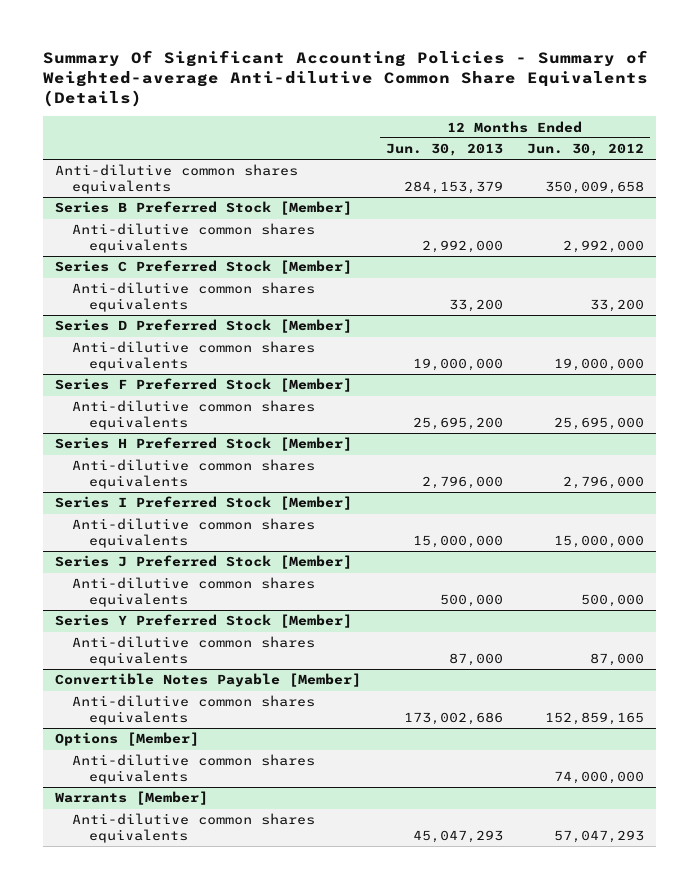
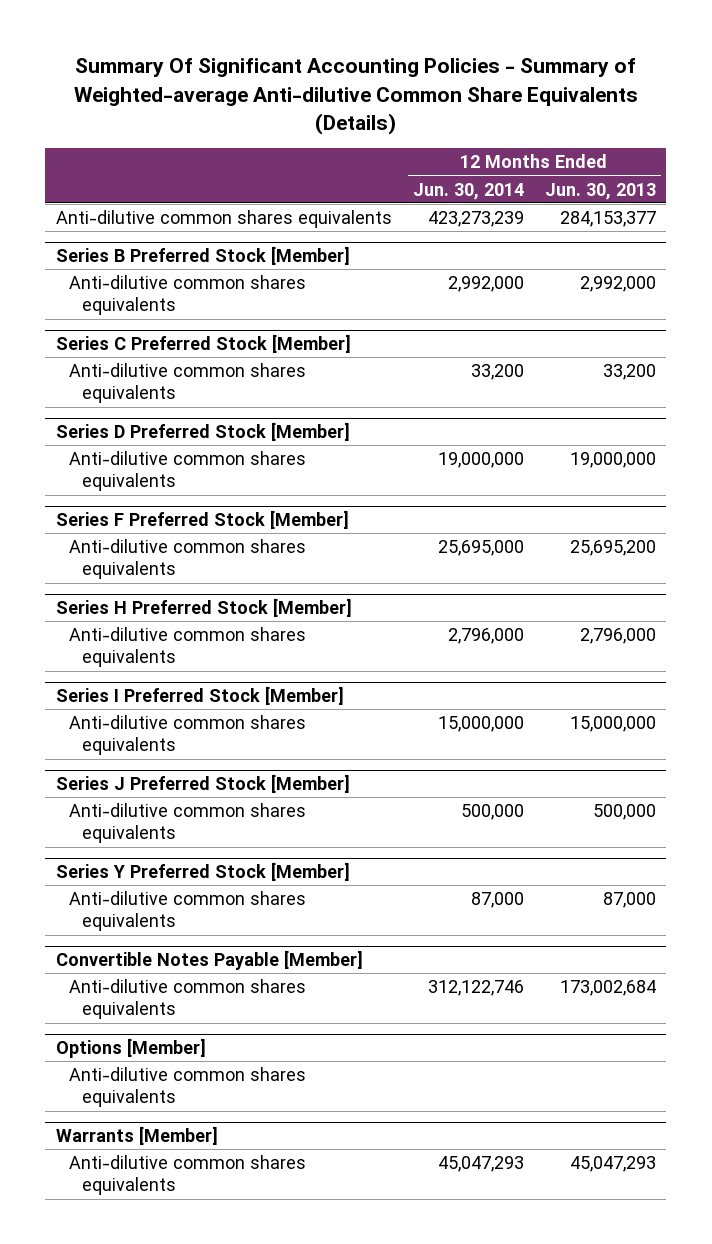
[527,143,645,157] Jun. 30, 2012 -> none
none -> [412,182,524,200] Jun. 30, 2014
[403,180,503,194] 284,153,379 -> [559,211,656,228] 284,153,377
[403,711,503,725] 173,002,686 -> [559,980,656,997] 173,002,684

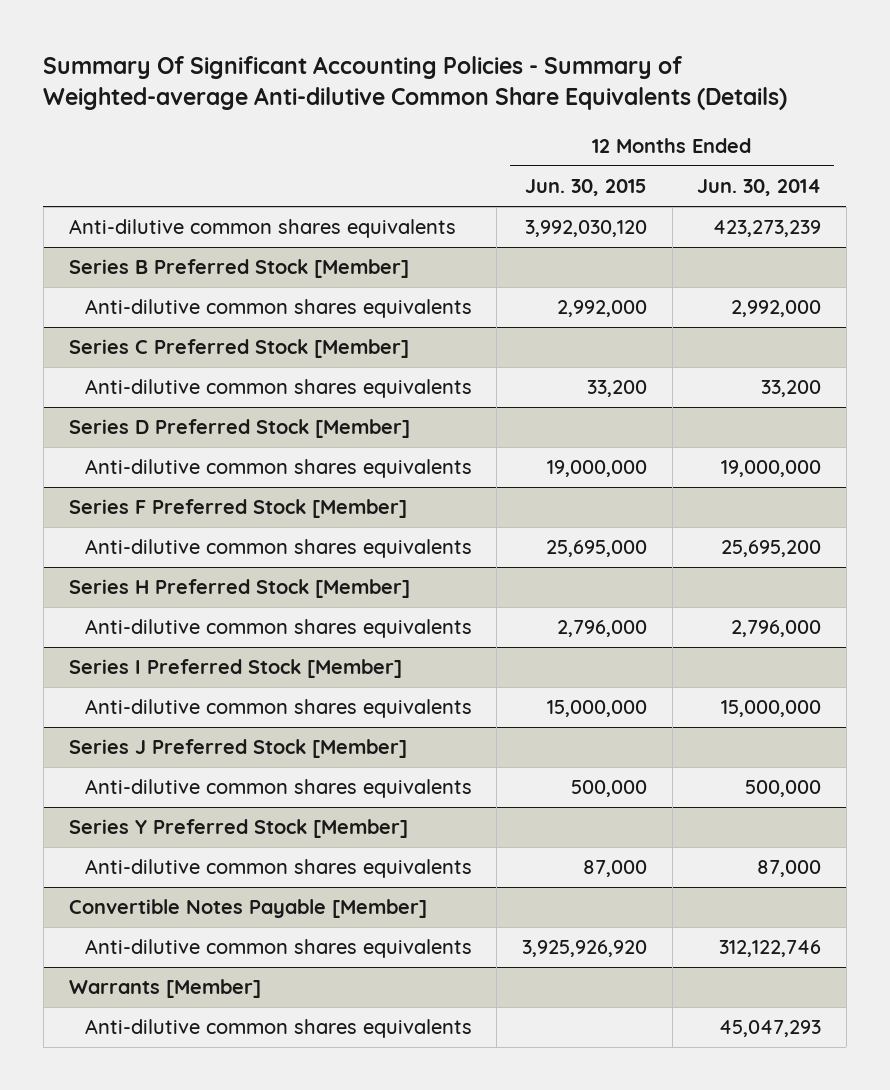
[544,182,656,200] Jun. 30, 2013 -> none
none -> [525,178,648,196] Jun. 30, 2015
[437,540,524,557] 25,695,000 -> [721,540,822,558] 25,695,200
[55,1038,206,1059] Options [Member] -> none
[69,1067,307,1108] Anti-dilutive common shares equivalents -> none

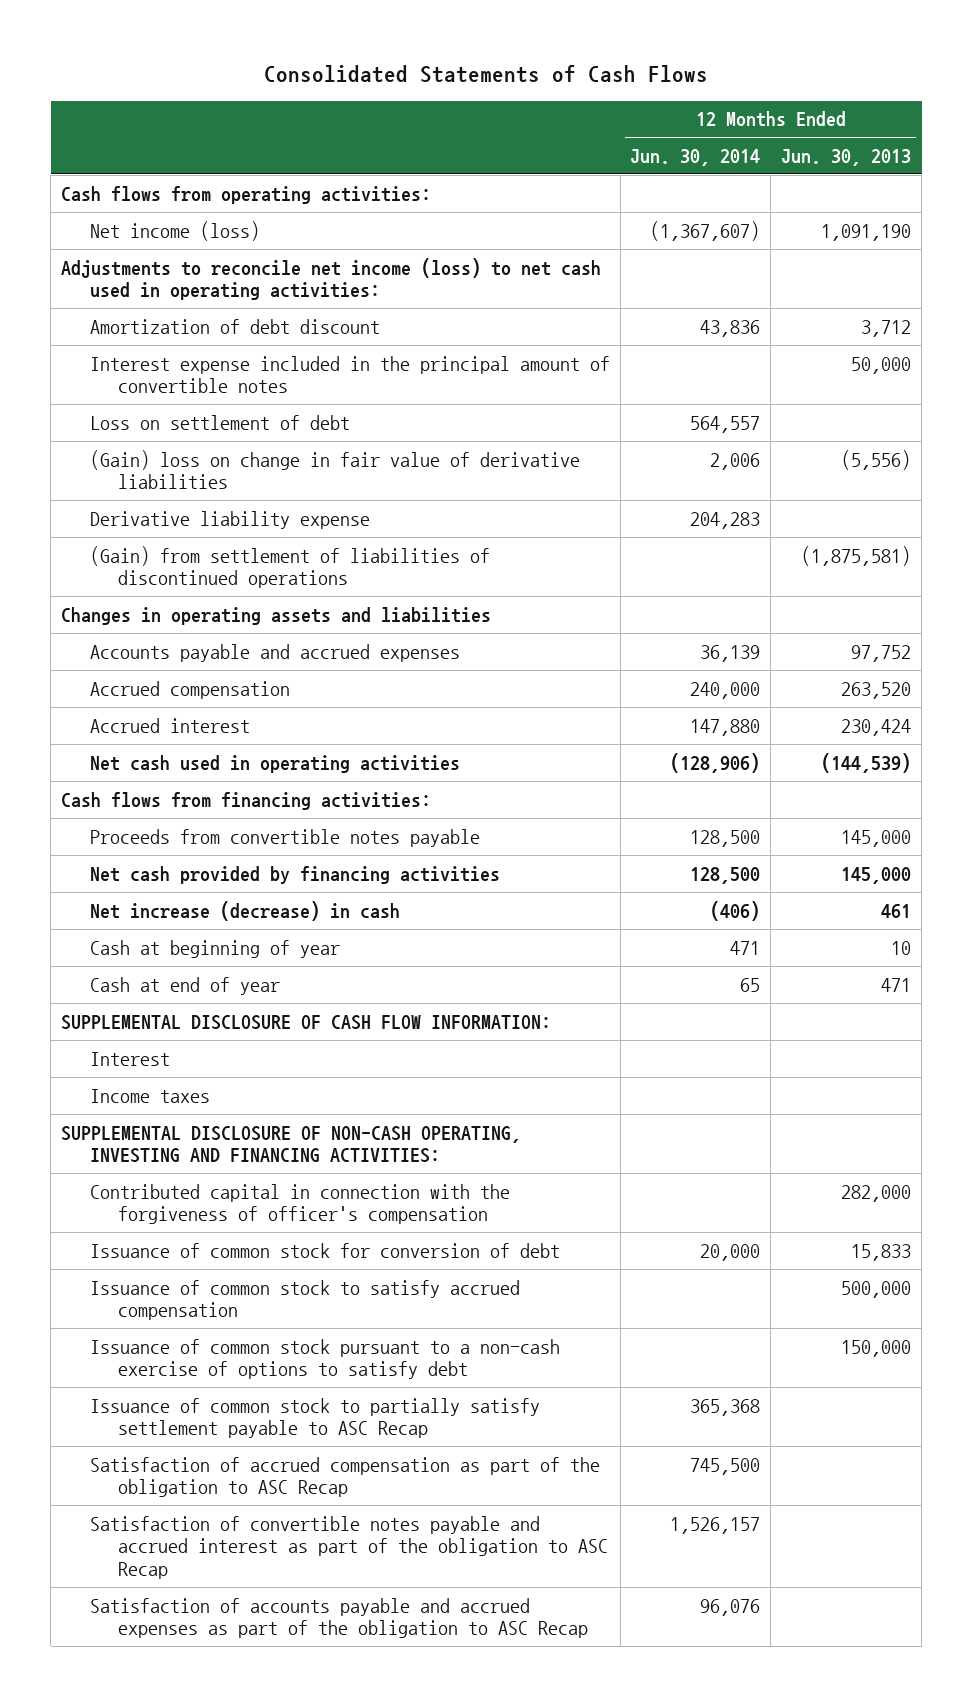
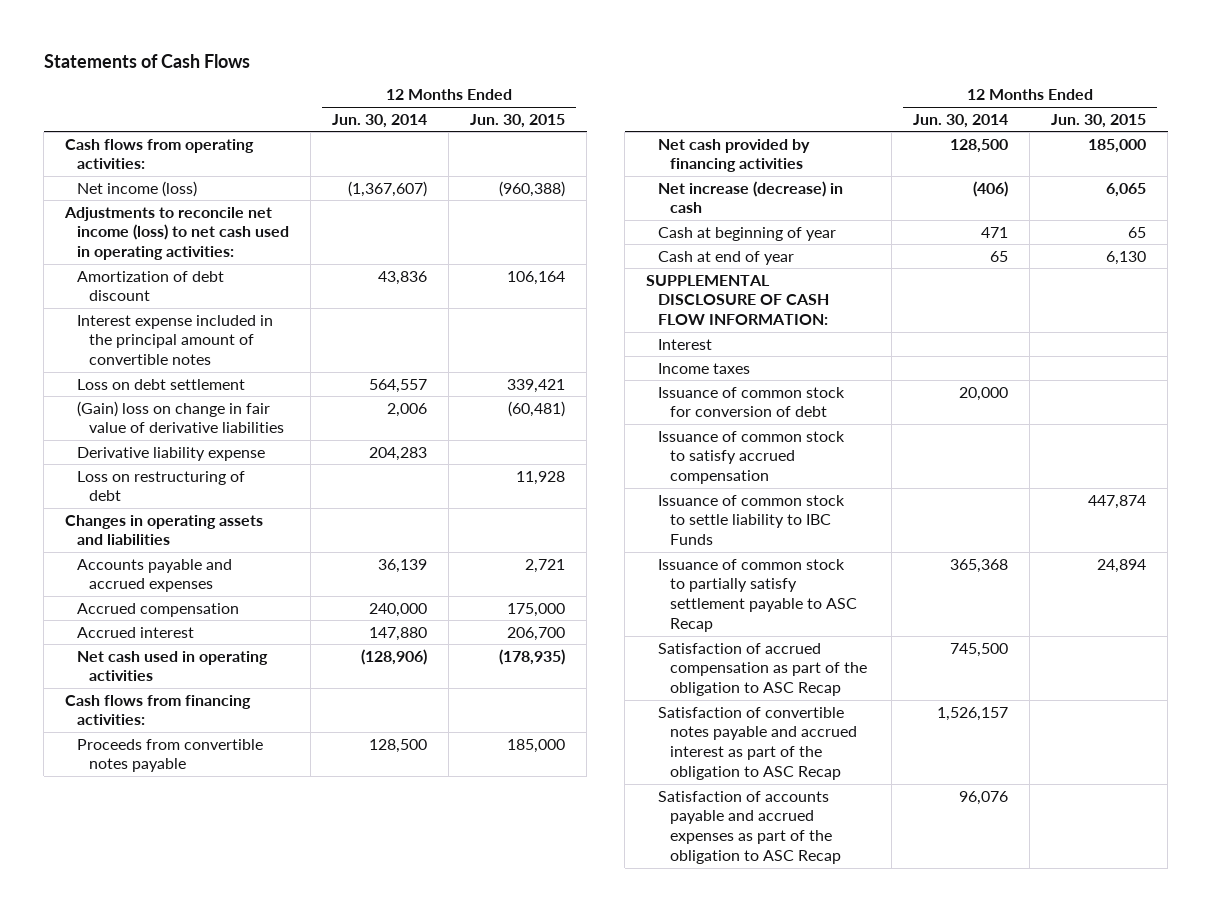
[264,65,709,84] Consolidated Statements of Cash Flows -> [43,53,250,68] Statements of Cash Flows
[781,148,912,166] Jun. 30, 2013 -> none
none -> [470,113,566,128] Jun. 30, 2015
[89,414,350,430] Loss on settlement of debt -> [77,378,246,390] Loss on debt settlement
[89,545,490,589] (Gain) from settlement of liabilities of discontinued operations -> none
none -> [77,470,246,502] Loss on restructuring of debt
[61,1125,522,1164] SUPPLEMENTAL DISCLOSURE OF NON-CASH OPERATING, INVESTING AND FINANCING ACTIVITIES: -> none
[89,1183,510,1225] Contributed capital in connection with the forgiveness of officer's compensation -> none
[89,1338,560,1380] Issuance of common stock pursuant to a non-cash exercise of options to satisfy debt -> none
none -> [658,494,846,546] Issuance of common stock to settle liability to IBC Funds

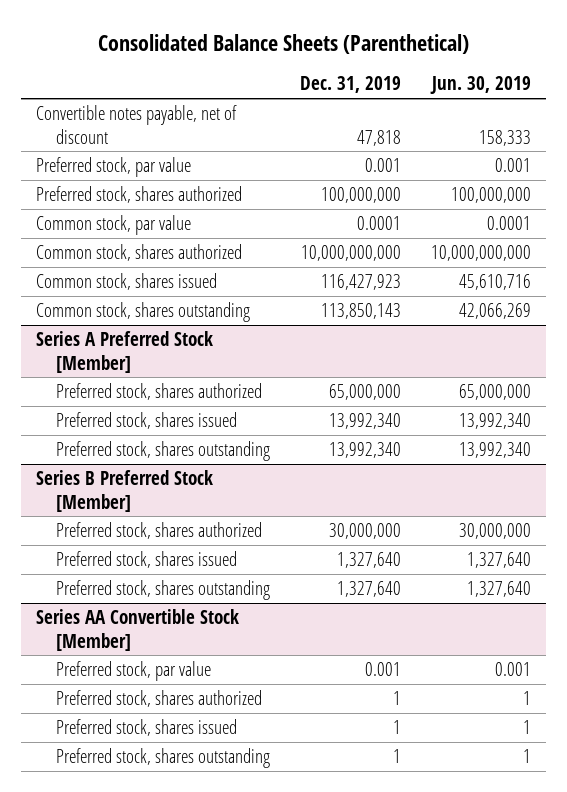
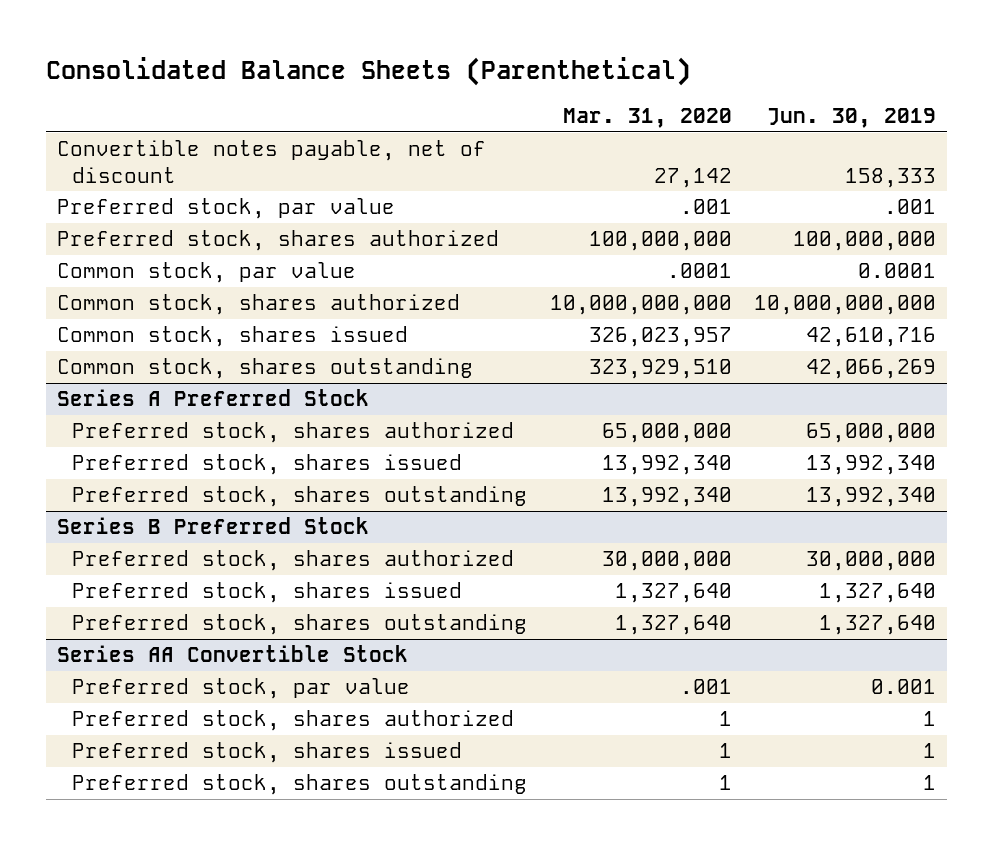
[300,76,402,94] Dec. 31, 2019 -> none
none -> [562,108,732,129] Mar. 31, 2020
[494,157,531,172] 0.001 -> [883,199,936,215] .001
[458,273,531,290] 45,610,716 -> [805,327,936,348] 42,610,716
[36,330,214,373] Series A Preferred Stock [Member] -> [56,389,369,407] Series A Preferred Stock
[36,469,214,512] Series B Preferred Stock [Member] -> [56,517,369,535] Series B Preferred Stock
[36,608,240,651] Series AA Convertible Stock [Member] -> [56,645,408,663] Series AA Convertible Stock

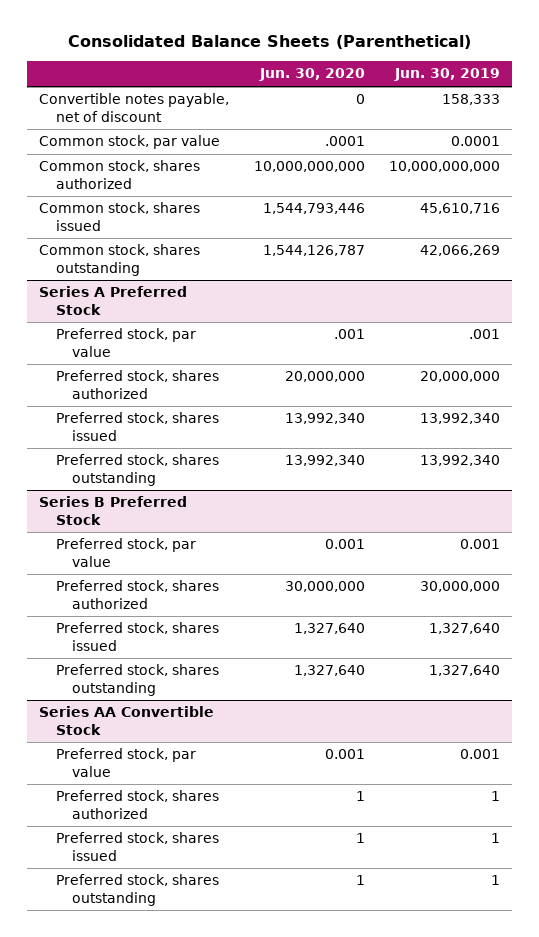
[562,108,732,129] Mar. 31, 2020 -> none
none -> [258,68,365,82] Jun. 30, 2020
[56,198,395,220] Preferred stock, par value -> none
[56,230,499,252] Preferred stock, shares authorized -> none
[805,327,936,348] 42,610,716 -> [420,203,501,215] 45,610,716
none -> [55,328,196,357] Preferred stock, par value
[805,423,936,444] 65,000,000 -> [420,371,501,383] 20,000,000
none -> [55,538,196,567] Preferred stock, par value

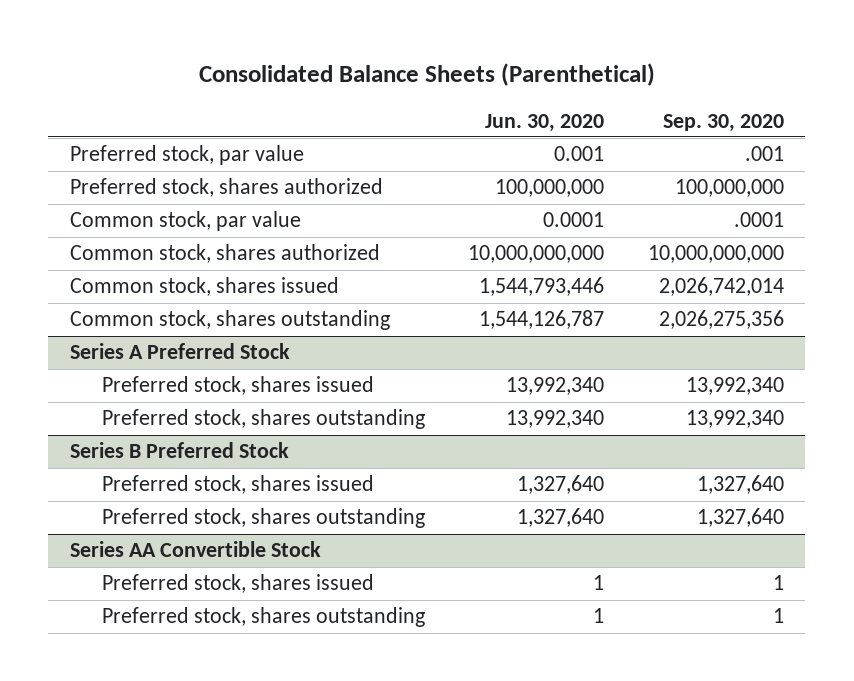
[394,68,501,82] Jun. 30, 2019 -> none
none -> [662,113,784,132] Sep. 30, 2020
[39,93,230,122] Convertible notes payable, net of discount -> none
none -> [70,145,305,166] Preferred stock, par value
none -> [70,178,384,198] Preferred stock, shares authorized
[324,136,365,147] .0001 -> [543,212,605,228] 0.0001
[55,328,196,357] Preferred stock, par value -> none
[55,370,219,399] Preferred stock, shares authorized -> none
[55,538,196,567] Preferred stock, par value -> none
[55,580,219,609] Preferred stock, shares authorized -> none
[55,748,196,777] Preferred stock, par value -> none
[55,790,219,819] Preferred stock, shares authorized -> none

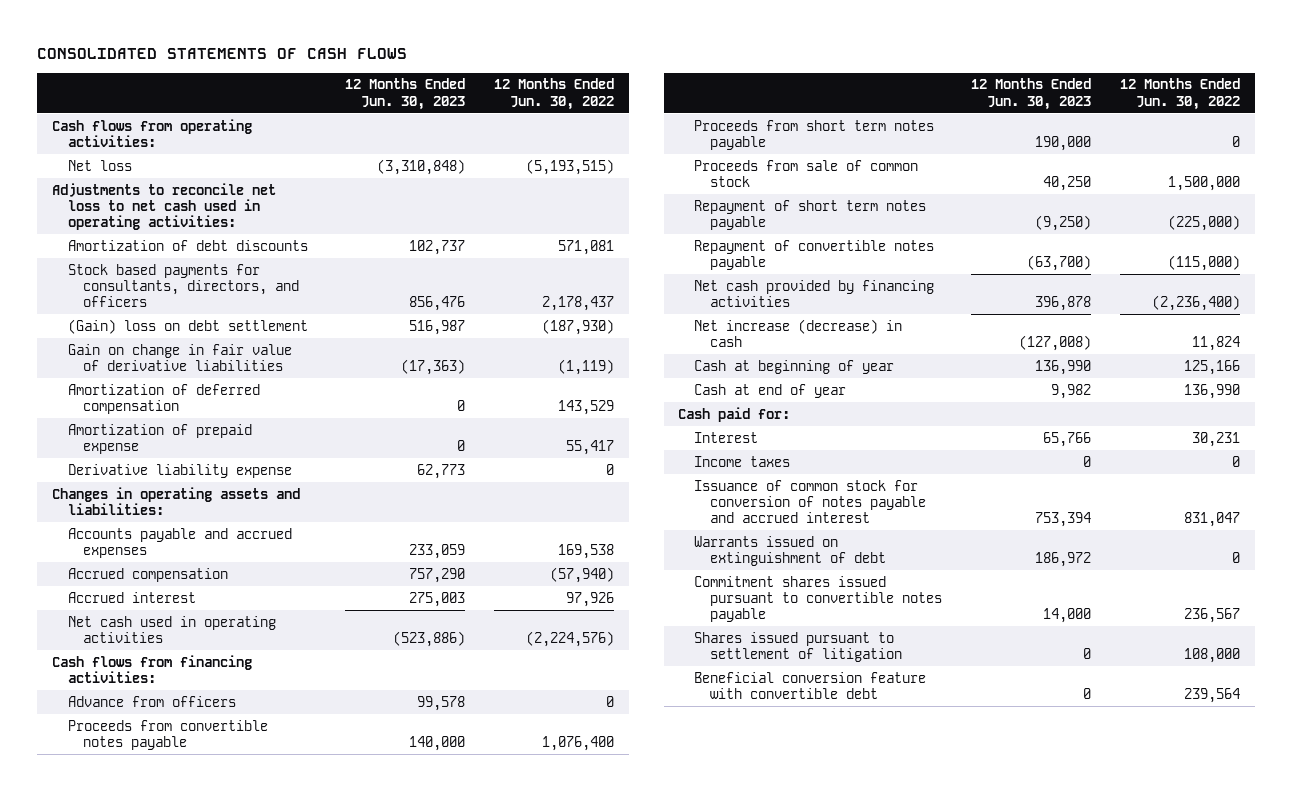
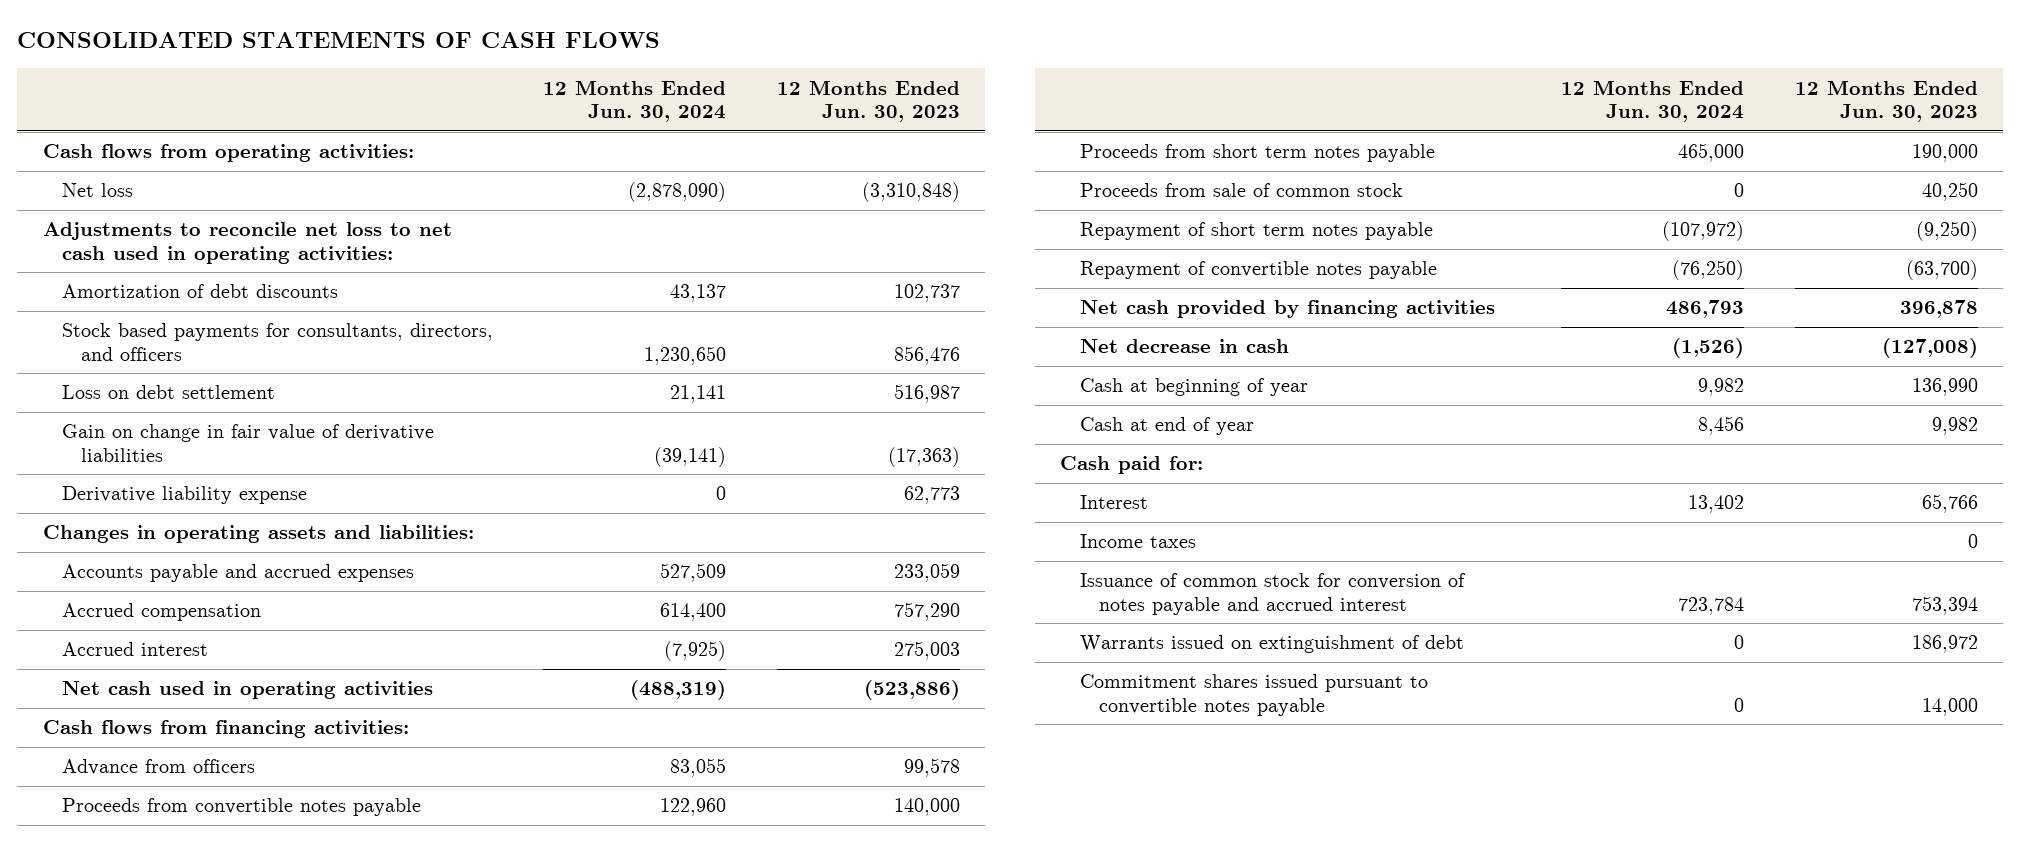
[494,78,615,110] 12 Months Ended Jun. 30, 2022 -> none
none -> [543,79,727,123] 12 Months Ended Jun. 30, 2024
[67,318,308,334] (Gain) loss on debt settlement -> [61,385,275,400] Loss on debt settlement
[67,383,260,415] Amortization of deferred compensation -> none
[67,423,252,455] Amortization of prepaid expense -> none
[693,318,902,348] Net increase (decrease) in cash -> [1079,339,1289,354] Net decrease in cash
[693,631,902,663] Shares issued pursuant to settlement of litigation -> none
[693,671,926,700] Beneficial conversion feature with convertible debt -> none

